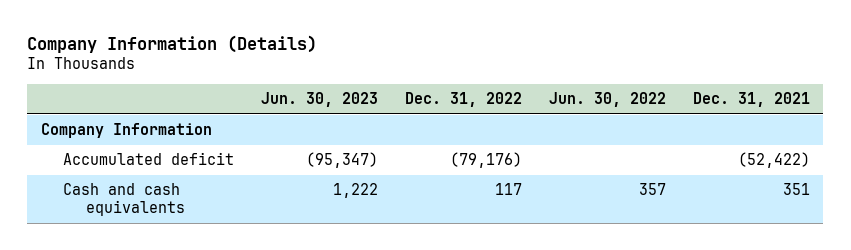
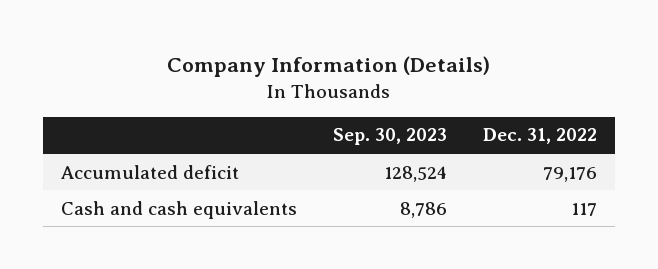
[261,92,379,108] Jun. 30, 2023 -> none
[549,92,667,108] Jun. 30, 2022 -> none
[693,92,811,108] Dec. 31, 2021 -> none
none -> [333,128,448,146] Sep. 30, 2023
[40,123,212,139] Company Information -> none
[450,152,523,169] (79,176) -> [543,166,598,182] 79,176

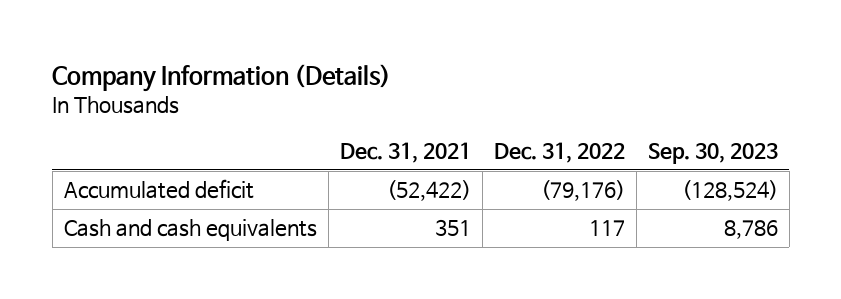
none -> [339,142,471,164] Dec. 31, 2021
[384,165,448,182] 128,524 -> [681,180,778,202] (128,524)
[543,166,598,182] 79,176 -> [540,180,625,202] (79,176)

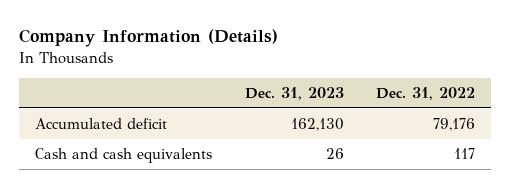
[339,142,471,164] Dec. 31, 2021 -> none
[647,143,778,165] Sep. 30, 2023 -> none
none -> [244,86,344,100] Dec. 31, 2023
[540,180,625,202] (79,176) -> [433,118,476,132] 79,176

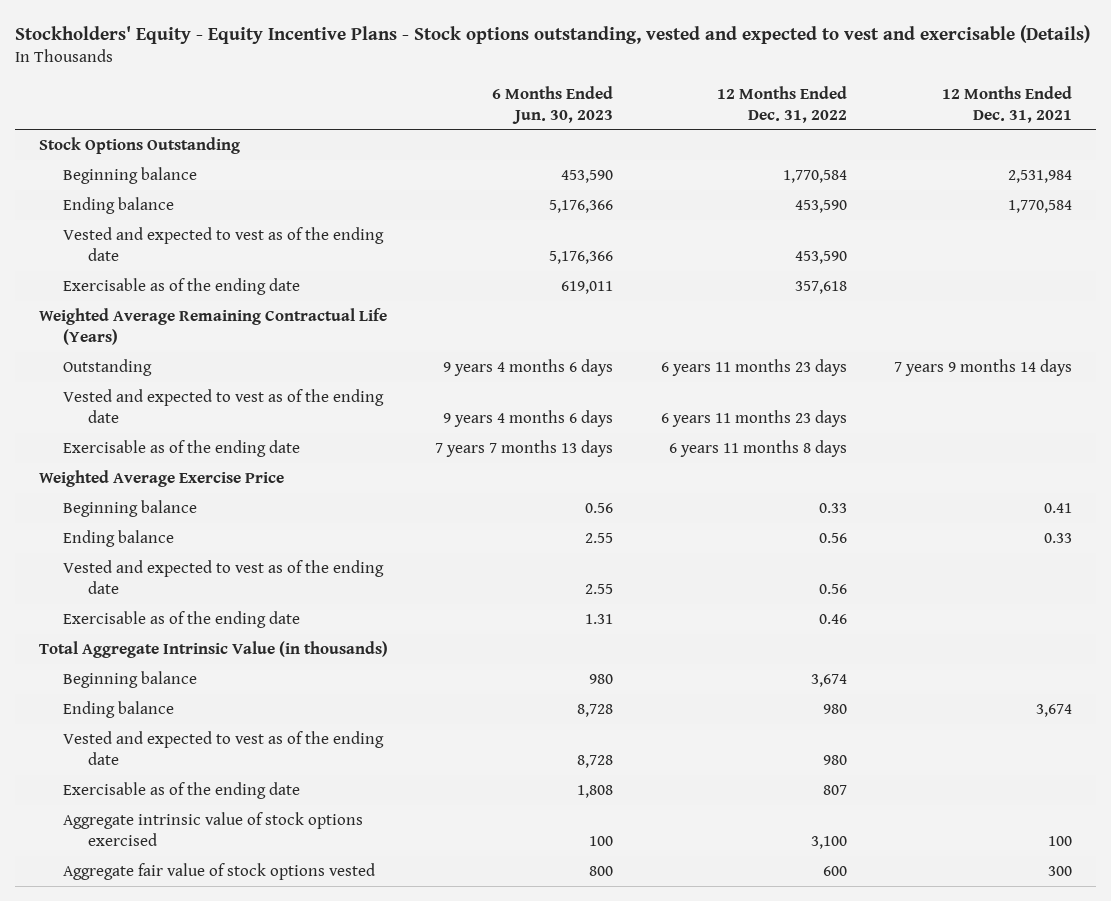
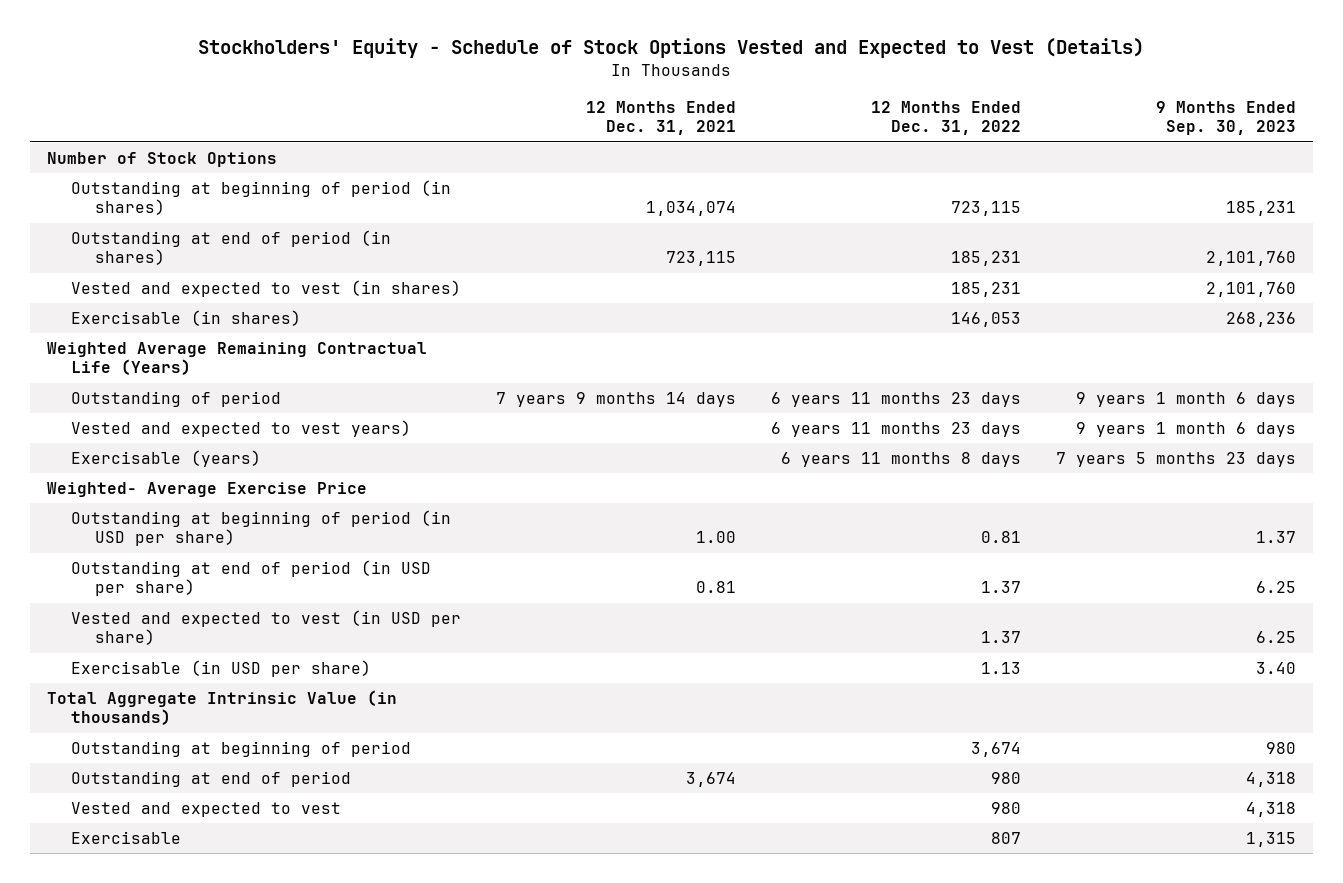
[14,25,1090,45] Stockholders' Equity - Equity Incentive Plans - Stock options outstanding, vested and expected to vest and exercisable (Details) -> [198,38,1145,59] Stockholders' Equity - Schedule of Stock Options Vested and Expected to Vest (Details)
[492,85,614,124] 6 Months Ended Jun. 30, 2023 -> none
none -> [1155,100,1296,136] 9 Months Ended Sep. 30, 2023
[38,136,240,154] Stock Options Outstanding -> none
[63,166,198,184] Beginning balance -> none
[63,196,175,214] Ending balance -> none
[63,277,301,295] Exercisable as of the ending date -> none
none -> [47,152,278,168] Number of Stock Options
none -> [71,180,452,216] Outstanding at beginning of period (in shares)
none -> [71,230,392,266] Outstanding at end of period (in shares)
[63,226,385,261] Vested and expected to vest as of the ending date -> [71,280,462,298] Vested and expected to vest (in shares)
[794,250,847,264] 453,590 -> [950,282,1021,298] 185,231
none -> [71,310,302,327] Exercisable (in shares)
[63,499,198,517] Beginning balance -> none
[63,529,175,547] Ending balance -> none
[63,610,301,628] Exercisable as of the ending date -> none
[63,358,153,376] Outstanding -> [71,391,282,408] Outstanding of period
[63,388,385,423] Vested and expected to vest as of the ending date -> [71,420,412,438] Vested and expected to vest years)
[63,439,301,457] Exercisable as of the ending date -> [71,450,262,468] Exercisable (years)
[38,469,284,487] Weighted Average Exercise Price -> [47,482,368,498] Weighted- Average Exercise Price
none -> [71,510,452,547] Outstanding at beginning of period (in USD per share)
none -> [71,560,432,597] Outstanding at end of period (in USD per share)
[63,559,385,594] Vested and expected to vest as of the ending date -> [71,610,462,646] Vested and expected to vest (in USD per share)
[818,583,847,594] 0.56 -> [980,631,1021,644] 1.37
none -> [71,660,372,678] Exercisable (in USD per share)
[63,811,364,846] Aggregate intrinsic value of stock options exercised -> none
[63,862,376,880] Aggregate fair value of stock options vested -> none
[63,670,198,688] Beginning balance -> [71,741,412,758] Outstanding at beginning of period
[63,700,175,718] Ending balance -> [71,771,352,788] Outstanding at end of period
[63,730,385,765] Vested and expected to vest as of the ending date -> [71,802,342,818] Vested and expected to vest
[63,781,301,799] Exercisable as of the ending date -> [71,831,182,845] Exercisable

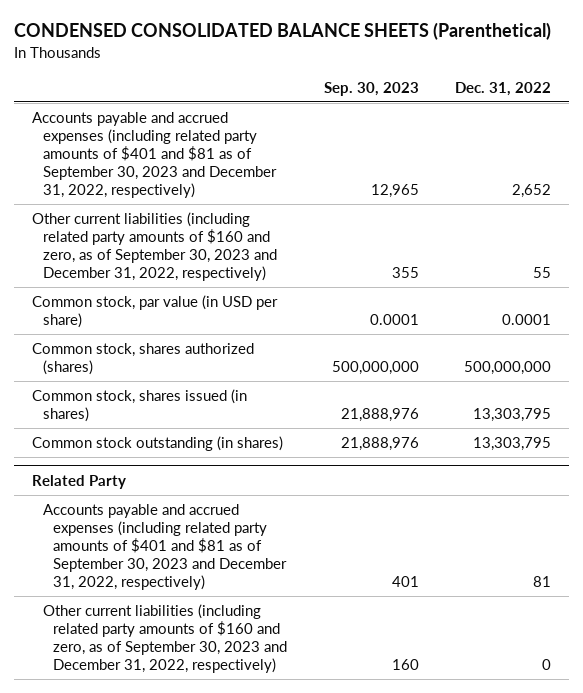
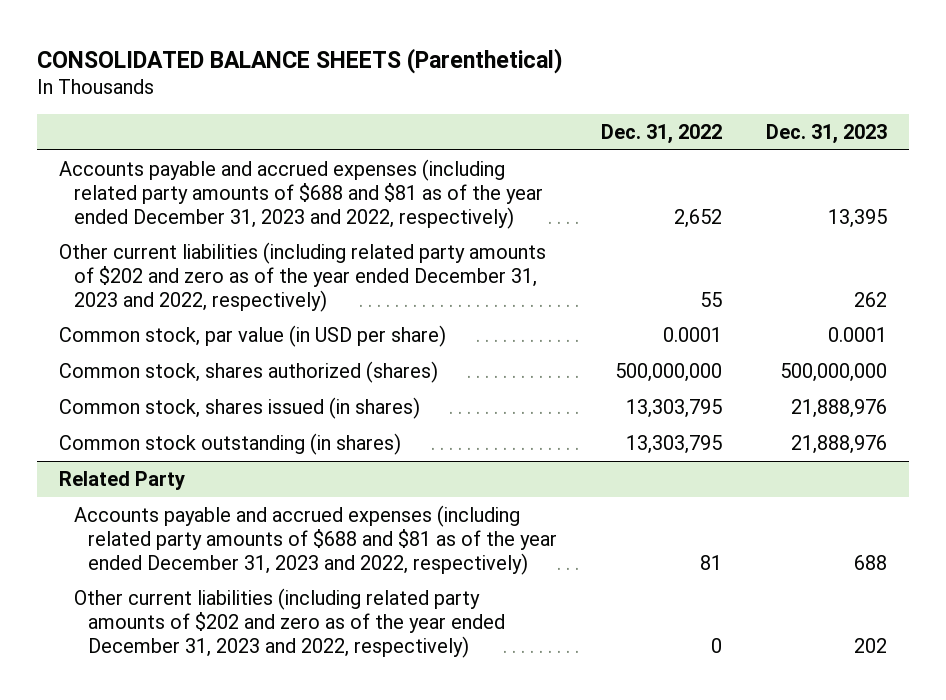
[13,22,551,41] CONDENSED CONSOLIDATED BALANCE SHEETS (Parenthetical) -> [36,47,563,74] CONSOLIDATED BALANCE SHEETS (Parenthetical)
[323,81,419,96] Sep. 30, 2023 -> none
none -> [765,124,887,145] Dec. 31, 2023
[31,112,277,198] Accounts payable and accrued expenses (including related party amounts of $401 and $81 as of September 30, 2023 and December 31, 2022, respectively) -> [58,158,543,229] Accounts payable and accrued expenses (including related party amounts of $688 and $81 as of the year ended December 31, 2023 and 2022, respectively)
[31,212,277,281] Other current liabilities (including related party amounts of $160 and zero, as of September 30, 2023 and December 31, 2022, respectively) -> [58,241,546,312] Other current liabilities (including related party amounts of $202 and zero as of the year ended December 31, 2023 and 2022, respectively)
[42,504,288,590] Accounts payable and accrued expenses (including related party amounts of $401 and $81 as of September 30, 2023 and December 31, 2022, respectively) -> [73,504,558,575] Accounts payable and accrued expenses (including related party amounts of $688 and $81 as of the year ended December 31, 2023 and 2022, respectively)
[42,604,288,673] Other current liabilities (including related party amounts of $160 and zero, as of September 30, 2023 and December 31, 2022, respectively) -> [73,587,506,658] Other current liabilities (including related party amounts of $202 and zero as of the year ended December 31, 2023 and 2022, respectively)

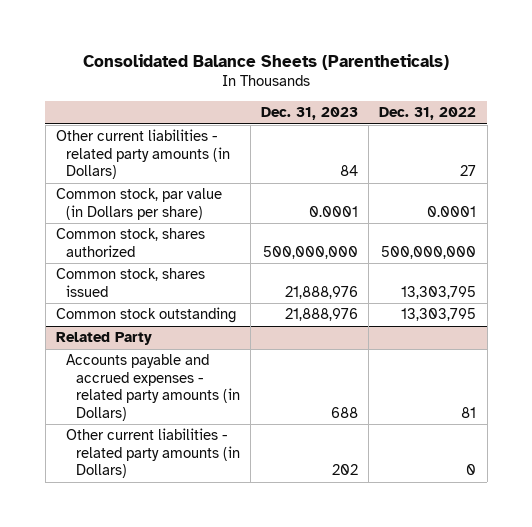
[36,47,563,74] CONSOLIDATED BALANCE SHEETS (Parenthetical) -> [83,54,450,71] Consolidated Balance Sheets (Parentheticals)
[58,158,543,229] Accounts payable and accrued expenses (including related party amounts of $688 and $81 as of the year ended December 31, 2023 and 2022, respectively) -> none
[58,241,546,312] Other current liabilities (including related party amounts of $202 and zero as of the year ended December 31, 2023 and 2022, respectively) -> none
none -> [55,129,230,180] Other current liabilities - related party amounts (in Dollars)
[58,324,446,347] Common stock, par value (in USD per share) -> [55,188,222,220] Common stock, par value (in Dollars per share)
[58,360,438,383] Common stock, shares authorized (shares) -> [55,228,205,257] Common stock, shares authorized
[58,396,420,419] Common stock, shares issued (in shares) -> [55,268,205,297] Common stock, shares issued
[58,432,401,455] Common stock outstanding (in shares) -> [55,307,236,324] Common stock outstanding
[73,587,506,658] Other current liabilities (including related party amounts of $202 and zero as of the year ended December 31, 2023 and 2022, respectively) -> none
[73,504,558,575] Accounts payable and accrued expenses (including related party amounts of $688 and $81 as of the year ended December 31, 2023 and 2022, respectively) -> [65,354,241,421] Accounts payable and accrued expenses - related party amounts (in Dollars)
none -> [65,428,241,479] Other current liabilities - related party amounts (in Dollars)

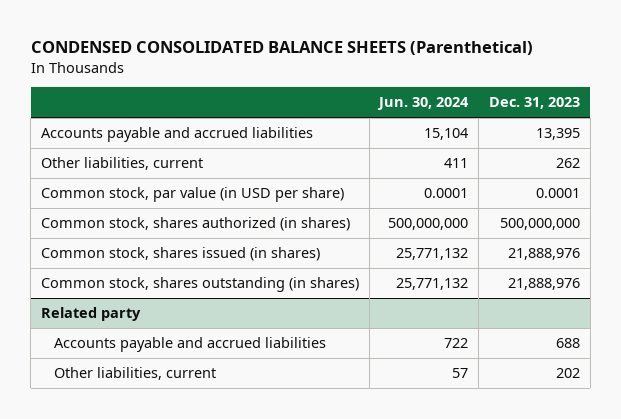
[83,54,450,71] Consolidated Balance Sheets (Parentheticals) -> [30,41,533,56] CONDENSED CONSOLIDATED BALANCE SHEETS (Parenthetical)
[379,107,477,121] Dec. 31, 2022 -> none
none -> [377,97,470,111] Jun. 30, 2024
[55,129,230,180] Other current liabilities - related party amounts (in Dollars) -> none
[65,428,241,479] Other current liabilities - related party amounts (in Dollars) -> none
none -> [40,127,313,143] Accounts payable and accrued liabilities
none -> [40,157,203,171] Other liabilities, current
[55,188,222,220] Common stock, par value (in Dollars per share) -> [40,187,344,203] Common stock, par value (in USD per share)
[55,228,205,257] Common stock, shares authorized -> [40,217,350,232] Common stock, shares authorized (in shares)
[55,268,205,297] Common stock, shares issued -> [40,247,320,262] Common stock, shares issued (in shares)
[55,307,236,324] Common stock outstanding -> [40,277,359,293] Common stock, shares outstanding (in shares)
[55,332,152,346] Related Party -> [40,307,141,322] Related party
[65,354,241,421] Accounts payable and accrued expenses - related party amounts (in Dollars) -> [53,337,326,353] Accounts payable and accrued liabilities
none -> [53,367,216,381] Other liabilities, current

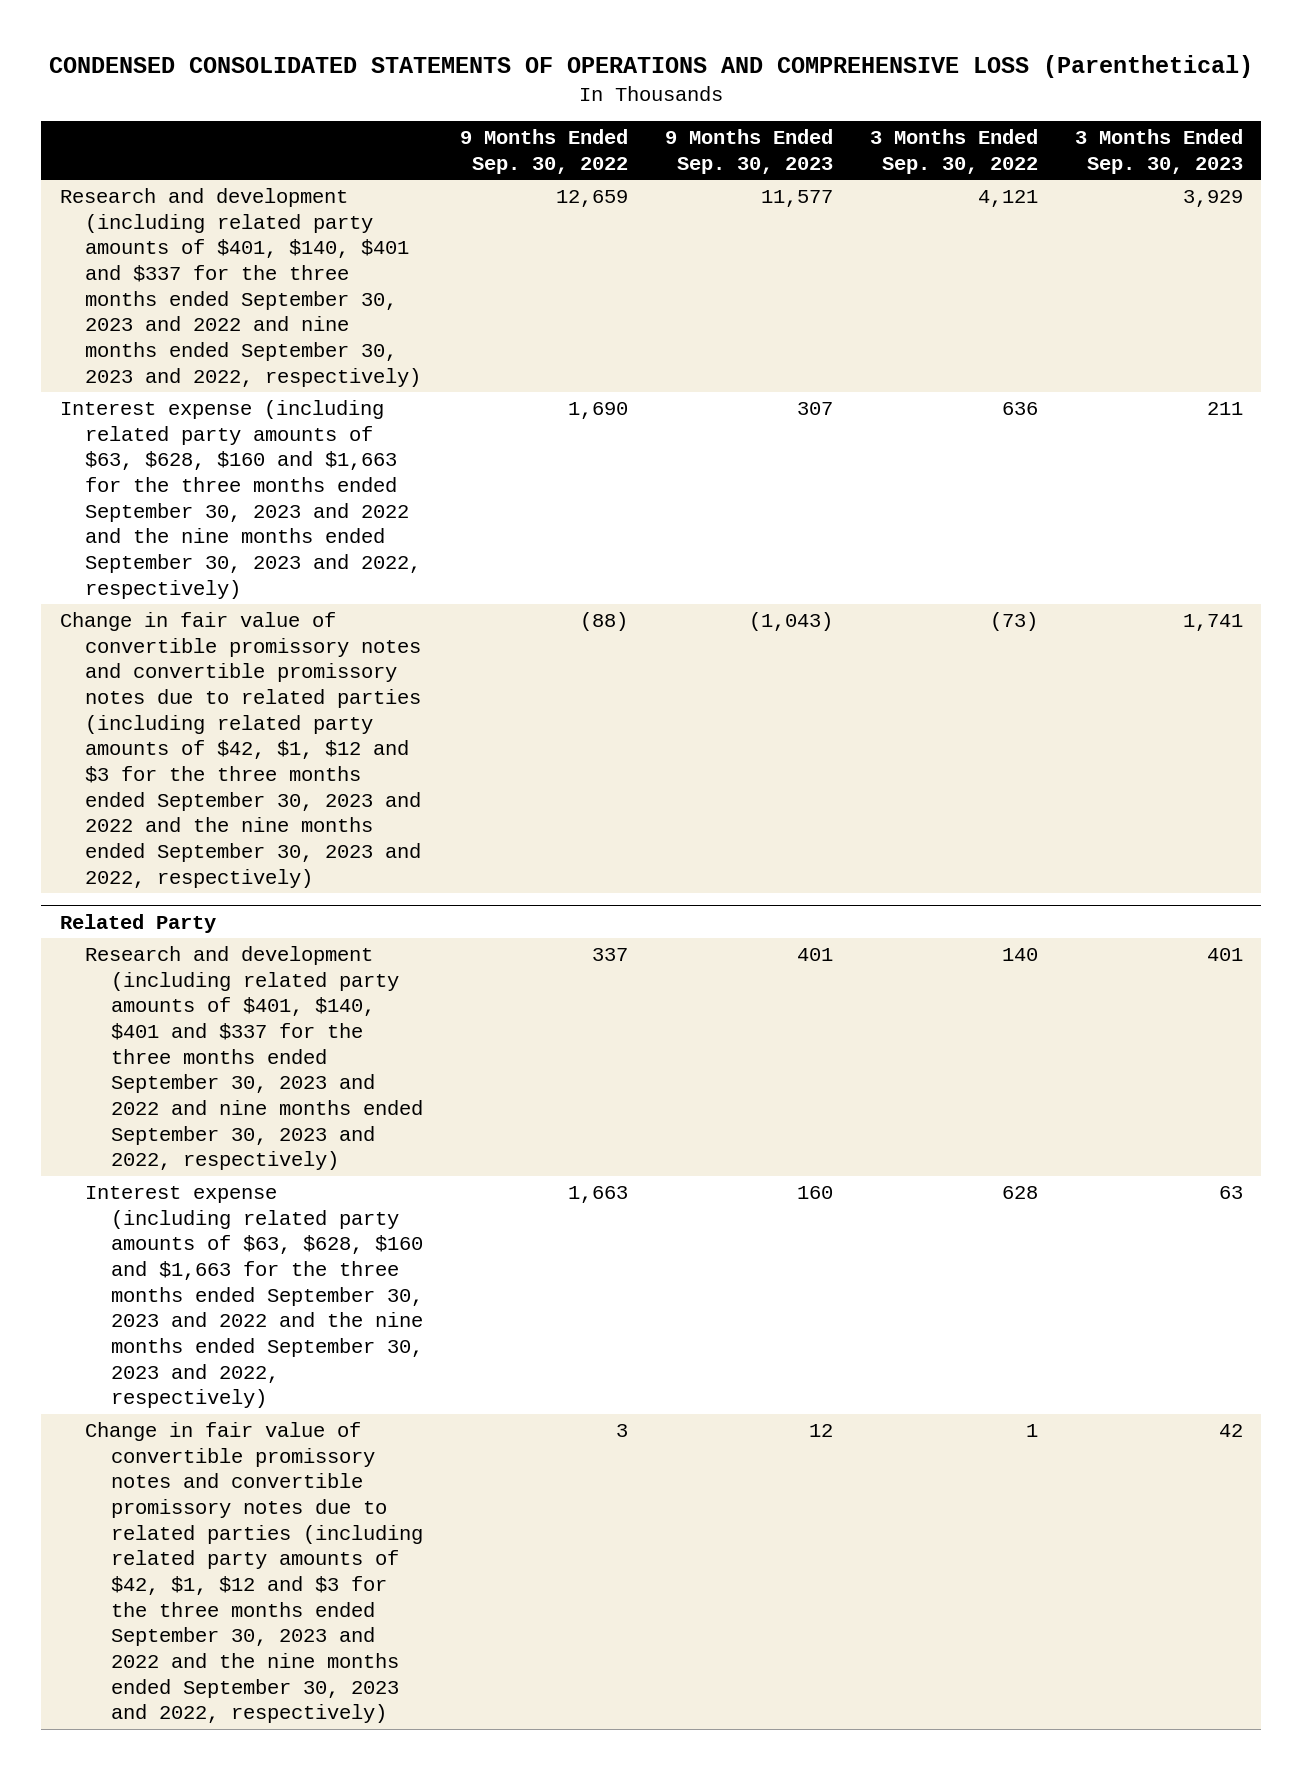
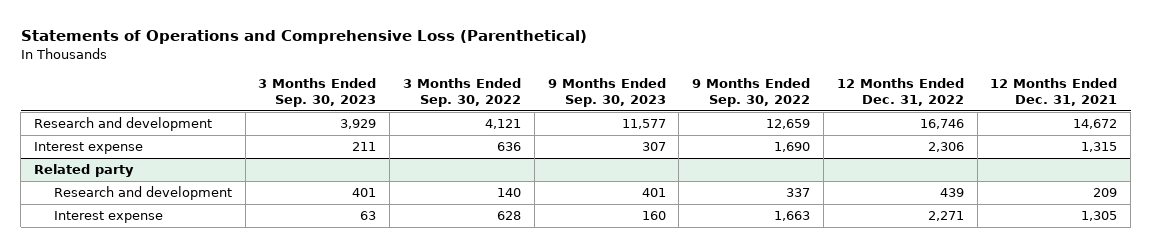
[49,55,1254,79] CONDENSED CONSOLIDATED STATEMENTS OF OPERATIONS AND COMPREHENSIVE LOSS (Parenthetical) -> [20,30,587,45] Statements of Operations and Comprehensive Loss (Parenthetical)
none -> [836,77,964,106] 12 Months Ended Dec. 31, 2022
none -> [990,77,1118,106] 12 Months Ended Dec. 31, 2021
[59,611,422,888] Change in fair value of convertible promissory notes and convertible promissory notes due to related parties (including related party amounts of $42, $1, $12 and $3 for the three months ended September 30, 2023 and 2022 and the nine months ended September 30, 2023 and 2022, respectively) -> none
[85,1421,423,1724] Change in fair value of convertible promissory notes and convertible promissory notes due to related parties (including related party amounts of $42, $1, $12 and $3 for the three months ended September 30, 2023 and 2022 and the nine months ended September 30, 2023 and 2022, respectively) -> none
[59,187,422,387] Research and development (including related party amounts of $401, $140, $401 and $337 for the three months ended September 30, 2023 and 2022 and nine months ended September 30, 2023 and 2022, respectively) -> [34,117,213,132] Research and development
[59,399,422,599] Interest expense (including related party amounts of $63, $628, $160 and $1,663 for the three months ended September 30, 2023 and 2022 and the nine months ended September 30, 2023 and 2022, respectively) -> [34,142,144,155] Interest expense
[59,913,216,933] Related Party -> [34,164,135,178] Related party
[85,945,423,1171] Research and development (including related party amounts of $401, $140, $401 and $337 for the three months ended September 30, 2023 and 2022 and nine months ended September 30, 2023 and 2022, respectively) -> [53,186,232,201] Research and development
[85,1185,423,1409] Interest expense (including related party amounts of $63, $628, $160 and $1,663 for the three months ended September 30, 2023 and 2022 and the nine months ended September 30, 2023 and 2022, respectively) -> [53,211,163,224] Interest expense

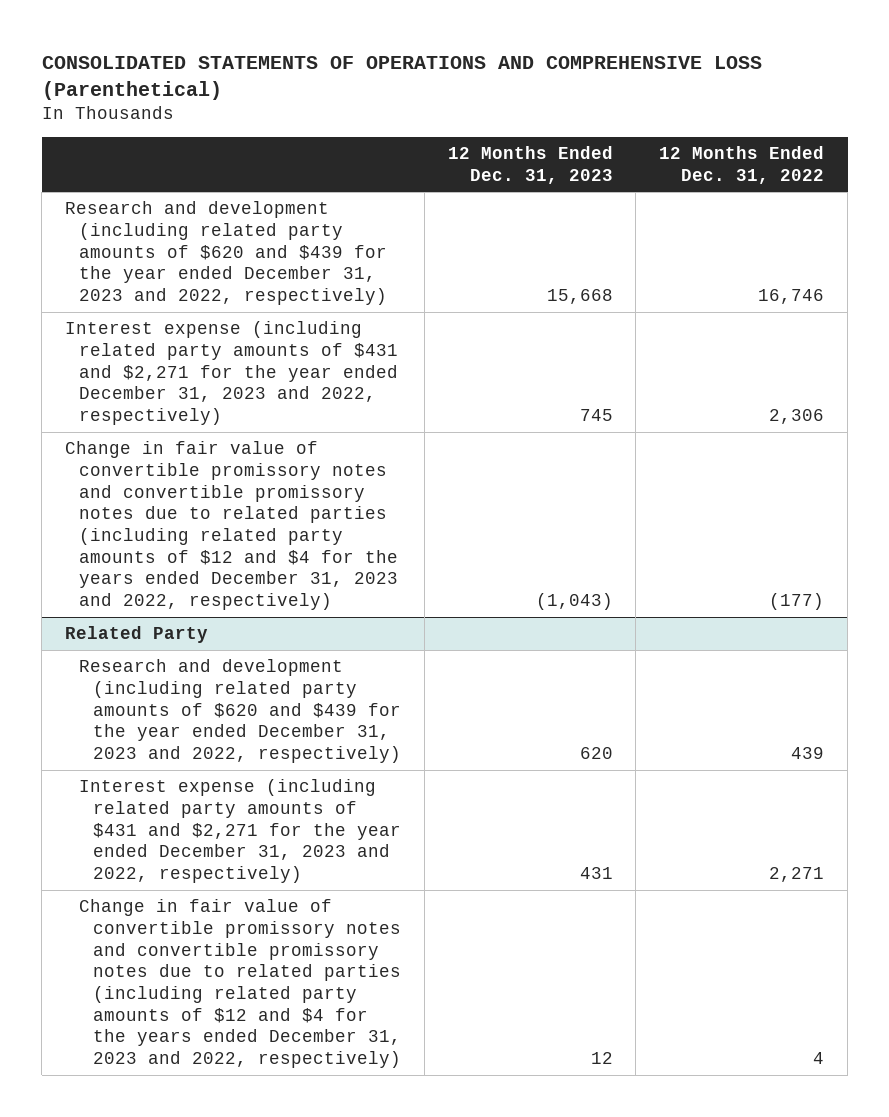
[20,30,587,45] Statements of Operations and Comprehensive Loss (Parenthetical) -> [41,55,762,100] CONSOLIDATED STATEMENTS OF OPERATIONS AND COMPREHENSIVE LOSS (Parenthetical)
[258,77,377,107] 3 Months Ended Sep. 30, 2023 -> none
[403,77,522,107] 3 Months Ended Sep. 30, 2022 -> none
[547,77,666,107] 9 Months Ended Sep. 30, 2023 -> none
[692,77,811,107] 9 Months Ended Sep. 30, 2022 -> none
[990,77,1118,106] 12 Months Ended Dec. 31, 2021 -> none
none -> [447,145,613,184] 12 Months Ended Dec. 31, 2023
[34,117,213,132] Research and development -> [64,201,387,305] Research and development (including related party amounts of $620 and $439 for the year ended December 31, 2023 and 2022, respectively)
[34,142,144,155] Interest expense -> [64,321,398,425] Interest expense (including related party amounts of $431 and $2,271 for the year ended December 31, 2023 and 2022, respectively)
none -> [64,441,398,611] Change in fair value of convertible promissory notes and convertible promissory notes due to related parties (including related party amounts of $12 and $4 for the years ended December 31, 2023 and 2022, respectively)
[34,164,135,178] Related party -> [64,626,208,644] Related Party
[53,186,232,201] Research and development -> [78,659,401,763] Research and development (including related party amounts of $620 and $439 for the year ended December 31, 2023 and 2022, respectively)
[53,211,163,224] Interest expense -> [78,779,401,883] Interest expense (including related party amounts of $431 and $2,271 for the year ended December 31, 2023 and 2022, respectively)
none -> [78,899,401,1069] Change in fair value of convertible promissory notes and convertible promissory notes due to related parties (including related party amounts of $12 and $4 for the years ended December 31, 2023 and 2022, respectively)

